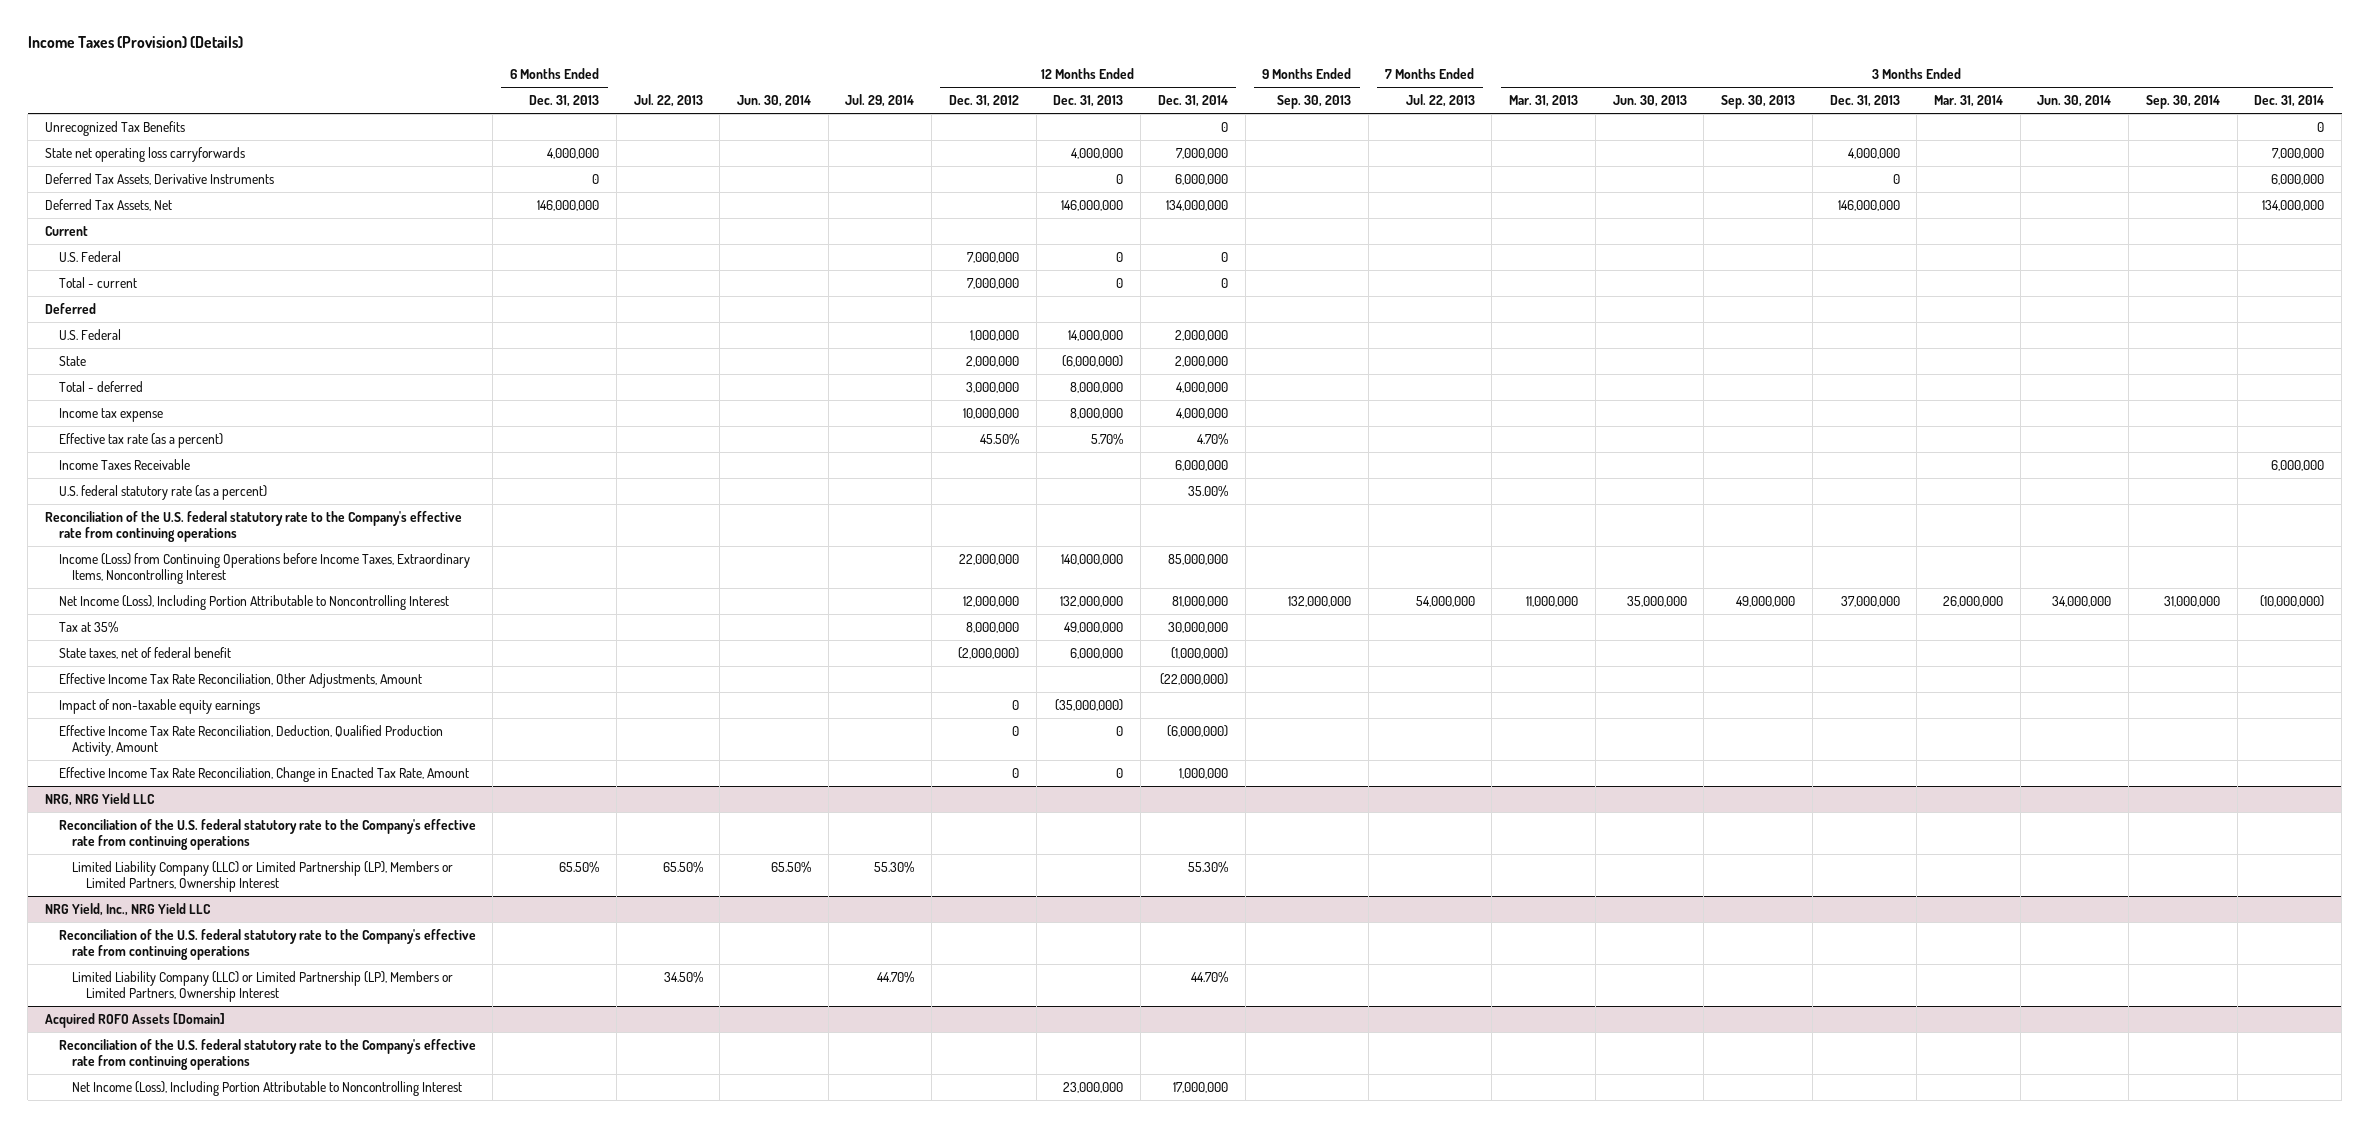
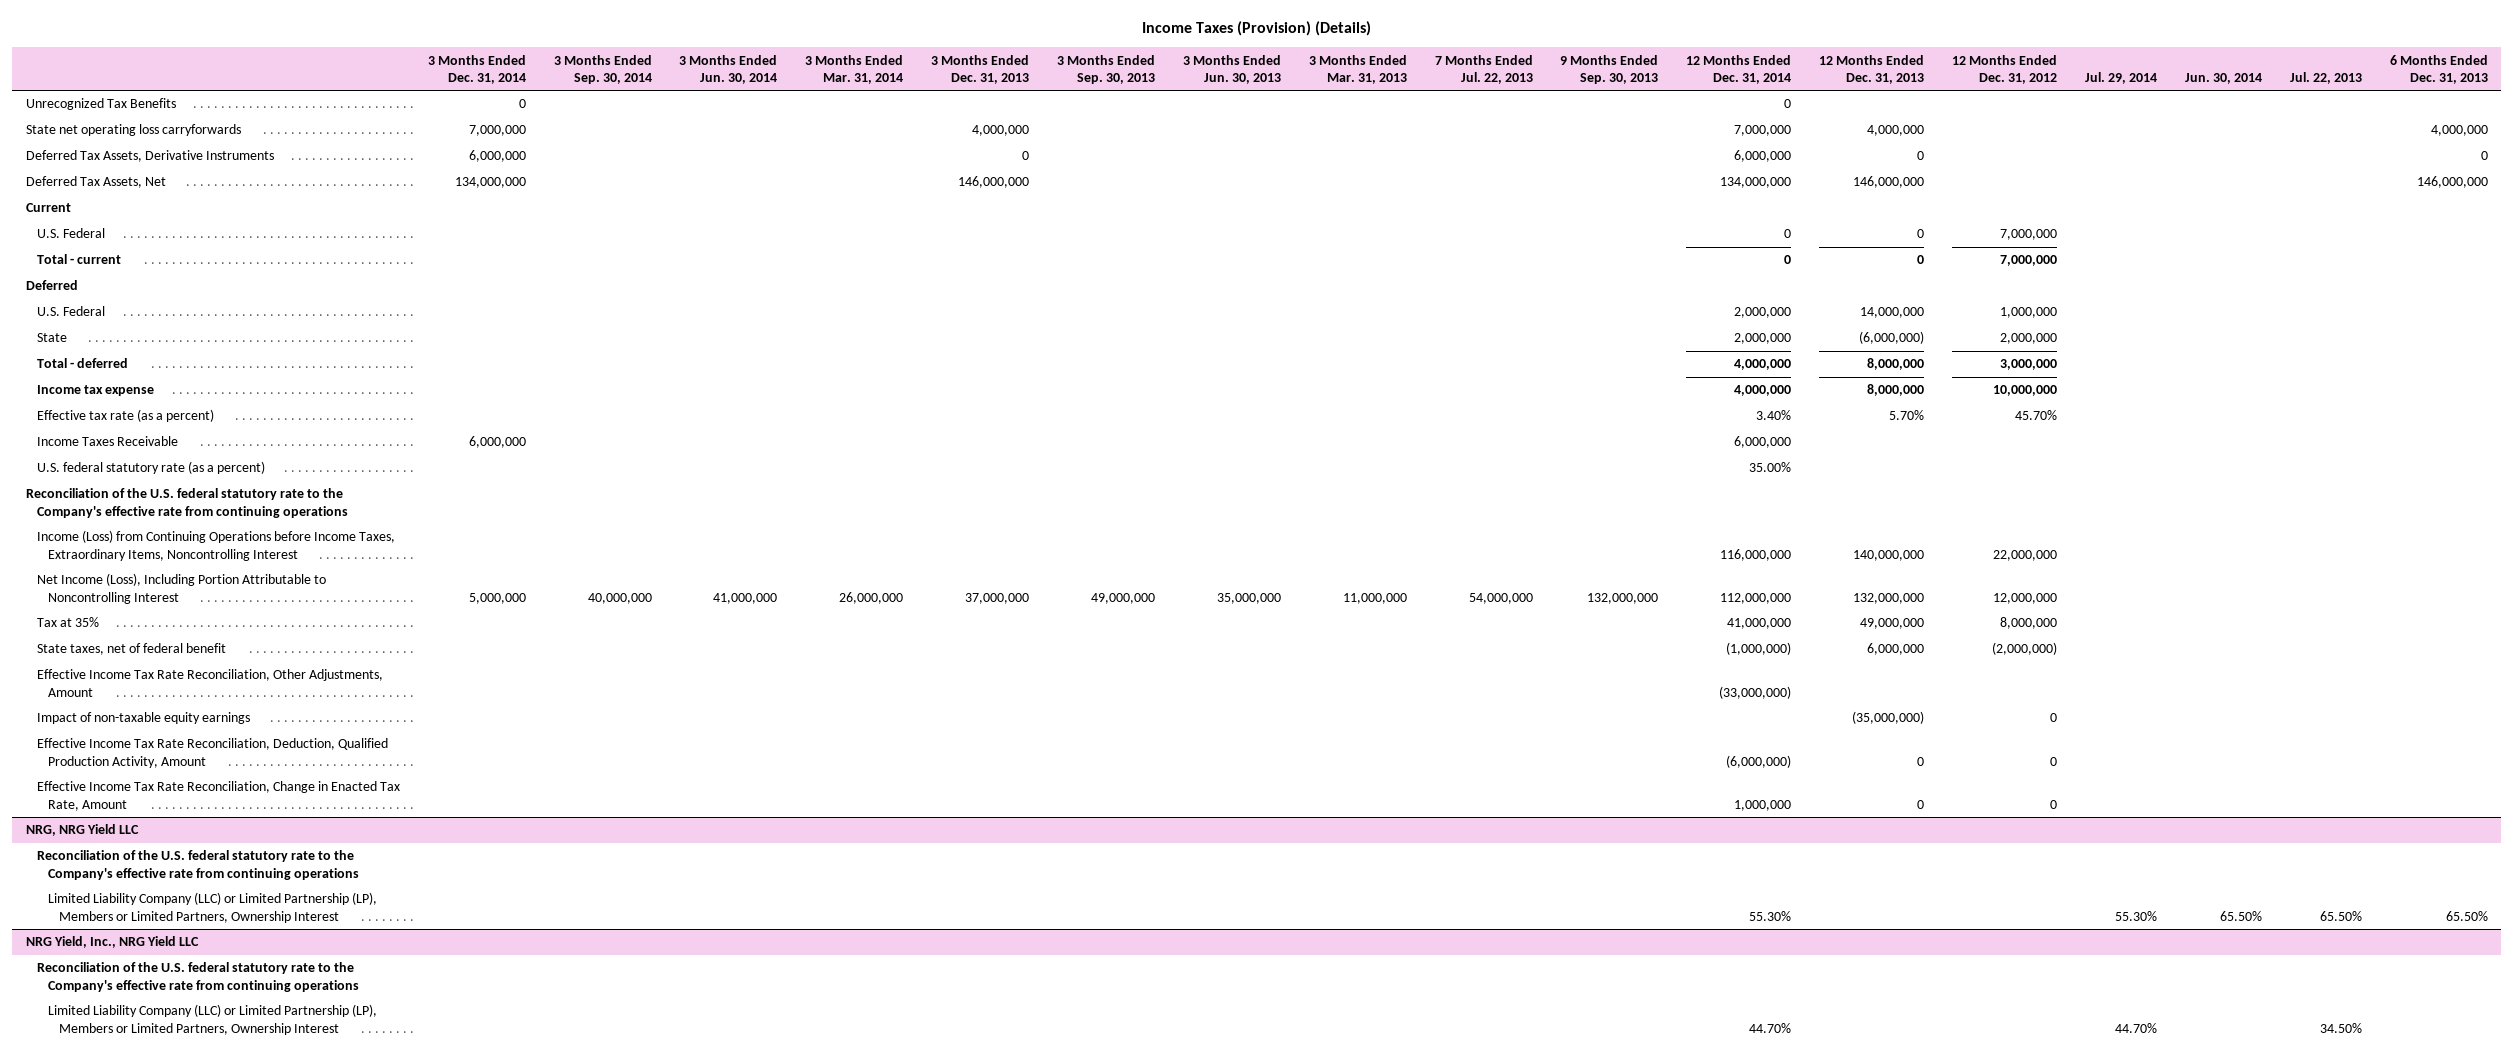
[979,432,1019,445] 45.50% -> [2015,410,2058,421] 45.70%
[1196,432,1228,445] 4.70% -> [1756,410,1792,421] 3.40%
[1167,553,1228,565] 85,000,000 -> [1720,548,1792,561] 116,000,000
[1171,595,1228,607] 81,000,000 -> [1720,592,1792,604] 112,000,000
[2052,595,2112,607] 34,000,000 -> [713,592,778,604] 41,000,000
[2163,595,2220,607] 31,000,000 -> [587,592,652,604] 40,000,000
[2260,594,2325,607] (10,000,000) -> [468,592,526,604] 5,000,000
[1167,621,1228,633] 30,000,000 -> [1727,618,1792,630] 41,000,000
[1159,672,1228,685] (22,000,000) -> [1719,685,1792,699] (33,000,000)
[44,1012,225,1028] Acquired ROFO Assets [Domain] -> none
[58,1038,476,1070] Reconciliation of the U.S. federal statutory rate to the Company's effective rate from continuing operations -> none
[72,1080,463,1096] Net Income (Loss), Including Portion Attributable to Noncontrolling Interest -> none

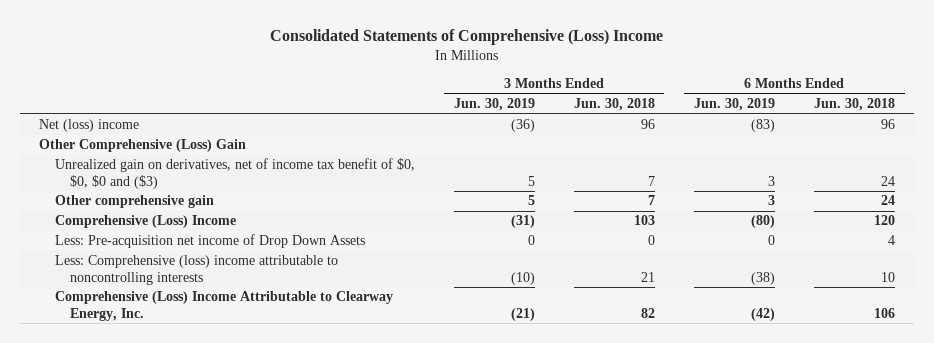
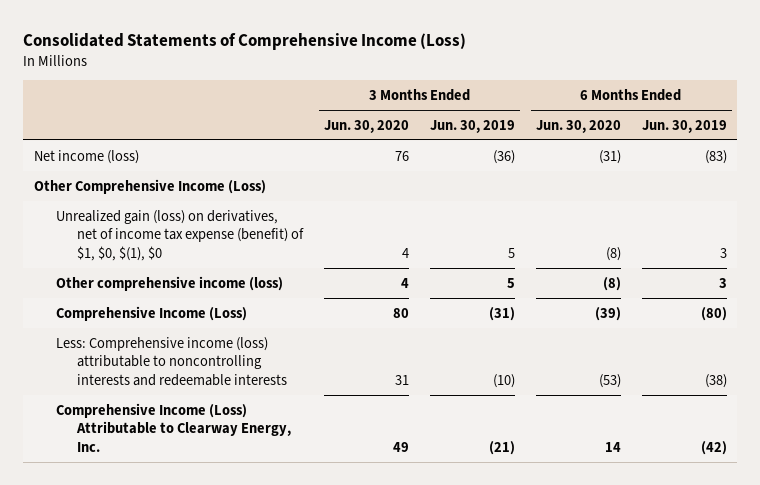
[269,29,663,46] Consolidated Statements of Comprehensive (Loss) Income -> [23,33,467,51] Consolidated Statements of Comprehensive Income (Loss)
[573,98,655,112] Jun. 30, 2018 -> none
[813,98,895,112] Jun. 30, 2018 -> none
none -> [324,119,410,133] Jun. 30, 2020
none -> [535,119,621,133] Jun. 30, 2020
[54,234,365,249] Less: Pre-acquisition net income of Drop Down Assets -> none
[39,119,140,133] Net (loss) income -> [33,149,139,164] Net income (loss)
[39,139,247,153] Other Comprehensive (Loss) Gain -> [33,178,266,194] Other Comprehensive Income (Loss)
[54,158,415,189] Unrealized gain on derivatives, net of income tax benefit of $0, $0, $0 and ($3) -> [55,209,305,261] Unrealized gain (loss) on derivatives, net of income tax expense (benefit) of $1, $0, $(1), $0
[54,195,214,209] Other comprehensive gain -> [55,275,283,291] Other comprehensive income (loss)
[54,215,236,229] Comprehensive (Loss) Income -> [55,305,247,321] Comprehensive Income (Loss)
[54,255,338,285] Less: Comprehensive (loss) income attributable to noncontrolling interests -> [55,336,288,386] Less: Comprehensive income (loss) attributable to noncontrolling interests and redeemable interests
[54,291,393,321] Comprehensive (Loss) Income Attributable to Clearway Energy, Inc. -> [55,402,292,452] Comprehensive Income (Loss) Attributable to Clearway Energy, Inc.

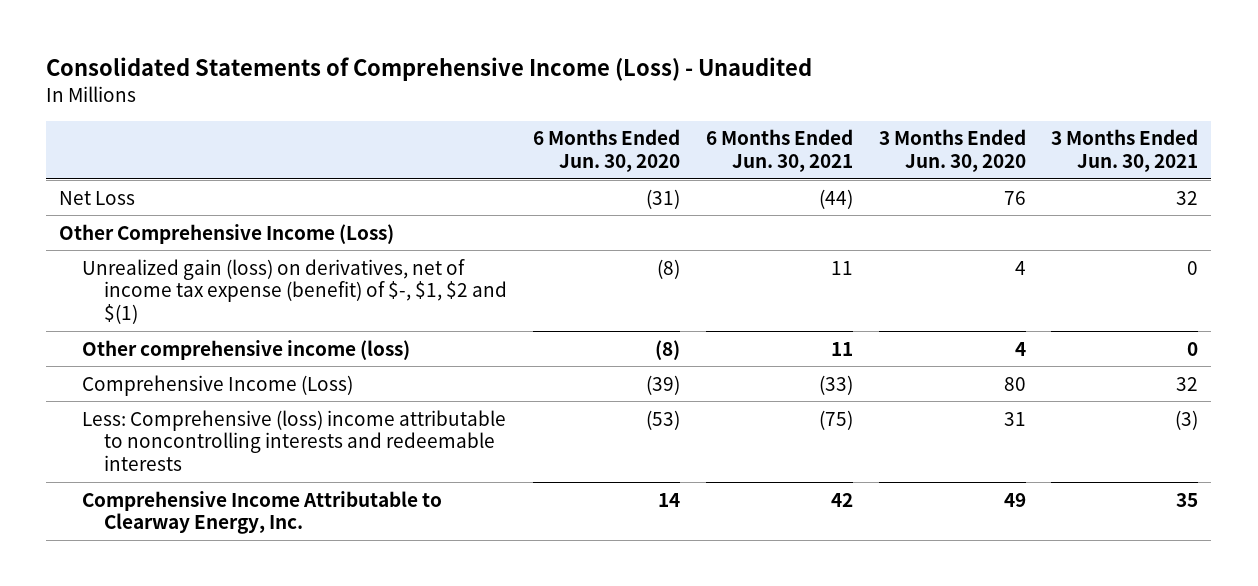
[23,33,467,51] Consolidated Statements of Comprehensive Income (Loss) -> [46,57,813,82] Consolidated Statements of Comprehensive Income (Loss) - Unaudited
[429,119,515,133] Jun. 30, 2019 -> none
[641,119,727,133] Jun. 30, 2019 -> none
none -> [705,129,853,173] 6 Months Ended Jun. 30, 2021
none -> [1051,129,1199,173] 3 Months Ended Jun. 30, 2021
[33,149,139,164] Net income (loss) -> [59,190,136,205] Net Loss
[55,209,305,261] Unrealized gain (loss) on derivatives, net of income tax expense (benefit) of $1, $0, $(1), $0 -> [81,258,507,325] Unrealized gain (loss) on derivatives, net of income tax expense (benefit) of $-, $1, $2 and $(1)
[55,336,288,386] Less: Comprehensive income (loss) attributable to noncontrolling interests and redeemable interests -> [81,409,506,472] Less: Comprehensive (loss) income attributable to noncontrolling interests and redeemable interests
[55,402,292,452] Comprehensive Income (Loss) Attributable to Clearway Energy, Inc. -> [81,490,442,535] Comprehensive Income Attributable to Clearway Energy, Inc.

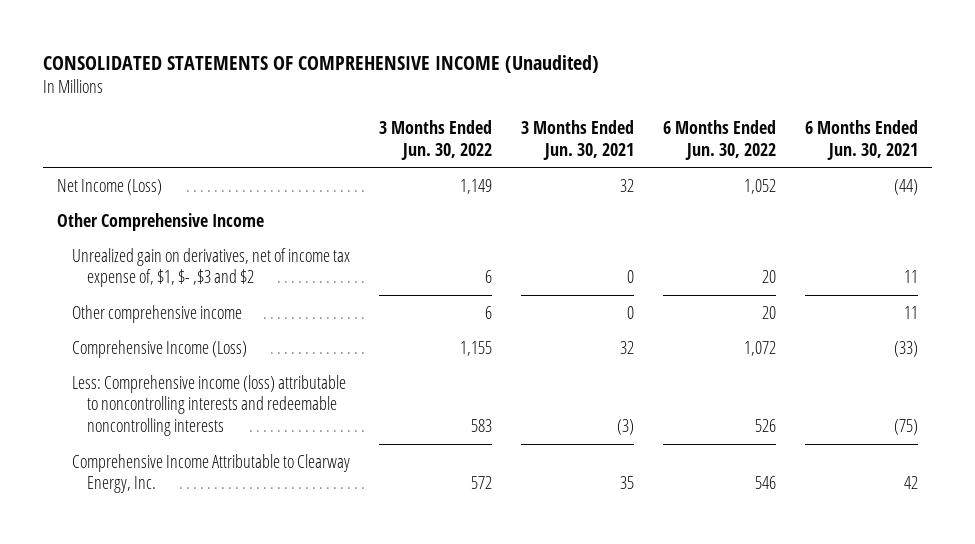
[46,57,813,82] Consolidated Statements of Comprehensive Income (Loss) - Unaudited -> [42,54,599,73] CONSOLIDATED STATEMENTS OF COMPREHENSIVE INCOME (Unaudited)
[532,129,680,173] 6 Months Ended Jun. 30, 2020 -> none
[878,129,1026,173] 3 Months Ended Jun. 30, 2020 -> none
none -> [379,120,493,161] 3 Months Ended Jun. 30, 2022
none -> [662,120,776,161] 6 Months Ended Jun. 30, 2022
[59,190,136,205] Net Loss -> [57,178,163,195] Net Income (Loss)
[59,223,395,244] Other Comprehensive Income (Loss) -> [57,212,265,231] Other Comprehensive Income
[81,258,507,325] Unrealized gain (loss) on derivatives, net of income tax expense (benefit) of $-, $1, $2 and $(1) -> [72,247,351,288] Unrealized gain on derivatives, net of income tax expense of, $1, $- ,$3 and $2
[81,339,410,360] Other comprehensive income (loss) -> [72,304,243,323] Other comprehensive income
[81,409,506,472] Less: Comprehensive (loss) income attributable to noncontrolling interests and redeemable interests -> [72,374,347,437] Less: Comprehensive income (loss) attributable to noncontrolling interests and redeemable noncontrolling interests

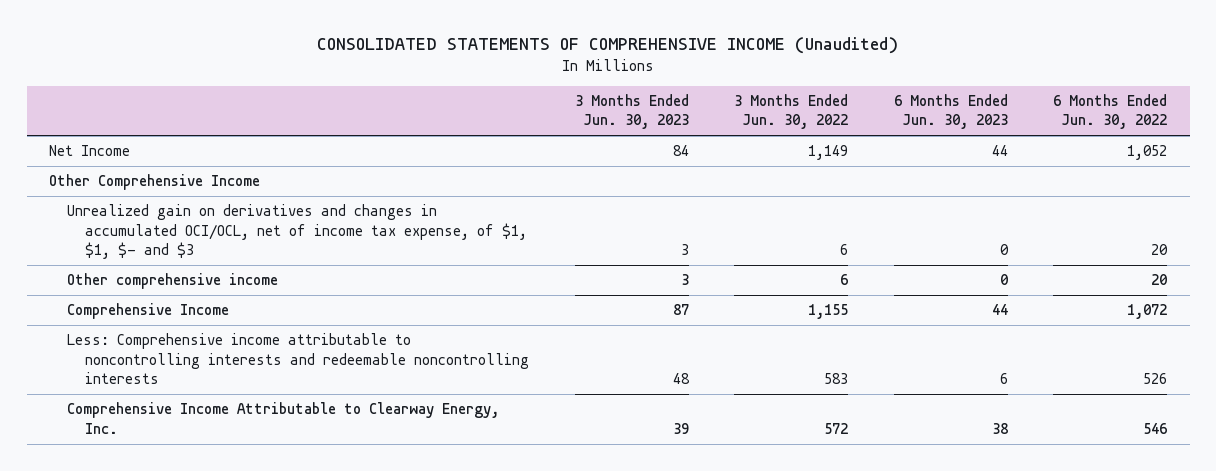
[520,120,634,161] 3 Months Ended Jun. 30, 2021 -> none
[804,120,918,161] 6 Months Ended Jun. 30, 2021 -> none
none -> [574,94,689,130] 3 Months Ended Jun. 30, 2023
none -> [893,94,1008,130] 6 Months Ended Jun. 30, 2023
[57,178,163,195] Net Income (Loss) -> [49,145,131,157] Net Income
[72,247,351,288] Unrealized gain on derivatives, net of income tax expense of, $1, $- ,$3 and $2 -> [67,204,528,259] Unrealized gain on derivatives and changes in accumulated OCI/OCL, net of income tax expense, of $1, $1, $- and $3
[72,339,248,358] Comprehensive Income (Loss) -> [67,303,230,320] Comprehensive Income
[72,374,347,437] Less: Comprehensive income (loss) attributable to noncontrolling interests and redeemable noncontrolling interests -> [67,333,530,384] Less: Comprehensive income attributable to noncontrolling interests and redeemable noncontrolling interests

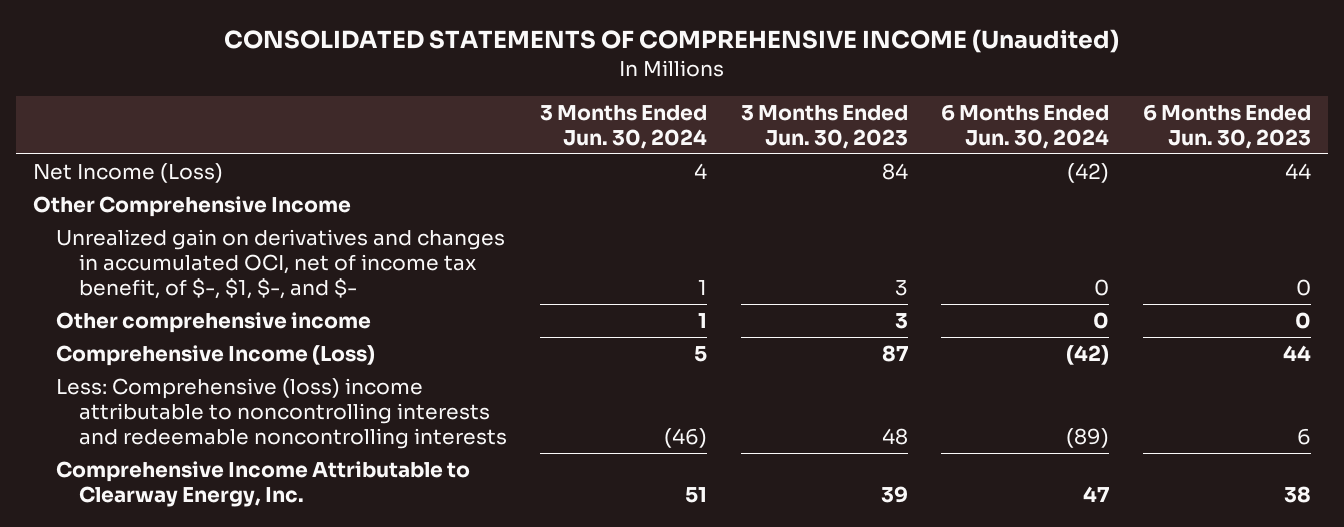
[734,94,849,130] 3 Months Ended Jun. 30, 2022 -> none
[1053,94,1168,130] 6 Months Ended Jun. 30, 2022 -> none
none -> [540,104,708,150] 3 Months Ended Jun. 30, 2024
none -> [941,103,1110,150] 6 Months Ended Jun. 30, 2024
[49,145,131,157] Net Income -> [33,162,224,183] Net Income (Loss)
[67,204,528,259] Unrealized gain on derivatives and changes in accumulated OCI/OCL, net of income tax expense, of $1, $1, $- and $3 -> [55,228,505,299] Unrealized gain on derivatives and changes in accumulated OCI, net of income tax benefit, of $-, $1, $-, and $-
[67,303,230,320] Comprehensive Income -> [55,344,375,366] Comprehensive Income (Loss)
[67,333,530,384] Less: Comprehensive income attributable to noncontrolling interests and redeemable noncontrolling interests -> [55,377,507,449] Less: Comprehensive (loss) income attributable to noncontrolling interests and redeemable noncontrolling interests

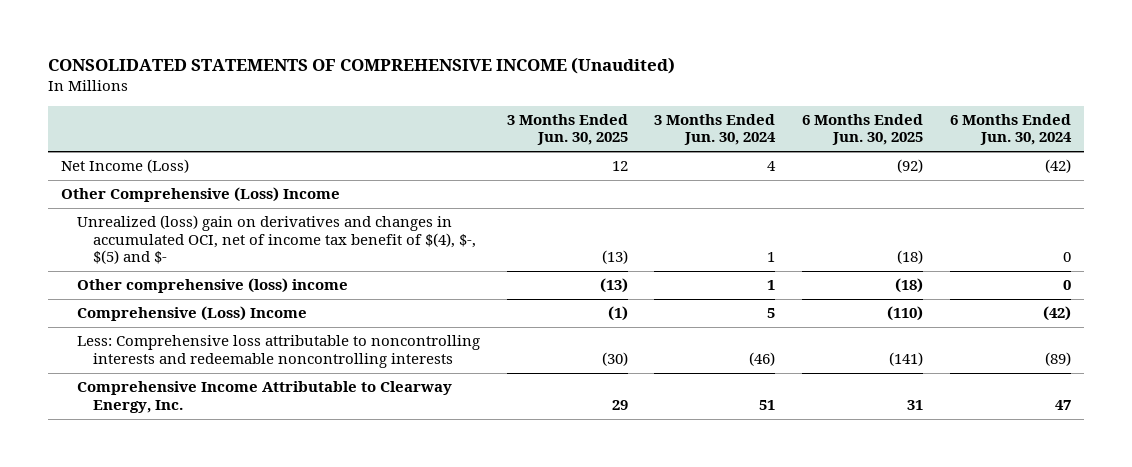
[740,104,908,150] 3 Months Ended Jun. 30, 2023 -> none
[1143,103,1312,150] 6 Months Ended Jun. 30, 2023 -> none
none -> [506,113,628,146] 3 Months Ended Jun. 30, 2025
none -> [802,113,924,146] 6 Months Ended Jun. 30, 2025
[33,195,352,217] Other Comprehensive Income -> [61,187,341,203] Other Comprehensive (Loss) Income
[55,228,505,299] Unrealized gain on derivatives and changes in accumulated OCI, net of income tax benefit, of $-, $1, $-, and $- -> [76,215,476,265] Unrealized (loss) gain on derivatives and changes in accumulated OCI, net of income tax benefit of $(4), $-, $(5) and $-
[55,311,371,333] Other comprehensive income -> [76,278,348,294] Other comprehensive (loss) income
[55,344,375,366] Comprehensive Income (Loss) -> [76,306,307,322] Comprehensive (Loss) Income
[55,377,507,449] Less: Comprehensive (loss) income attributable to noncontrolling interests and redeemable noncontrolling interests -> [76,335,480,368] Less: Comprehensive loss attributable to noncontrolling interests and redeemable noncontrolling interests

